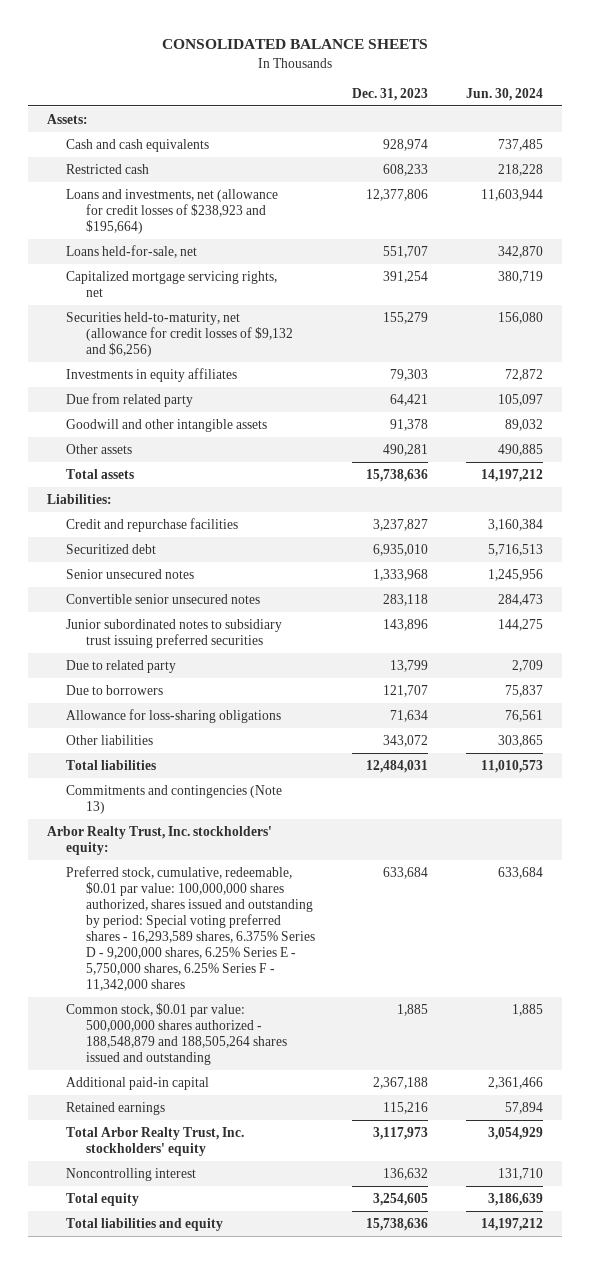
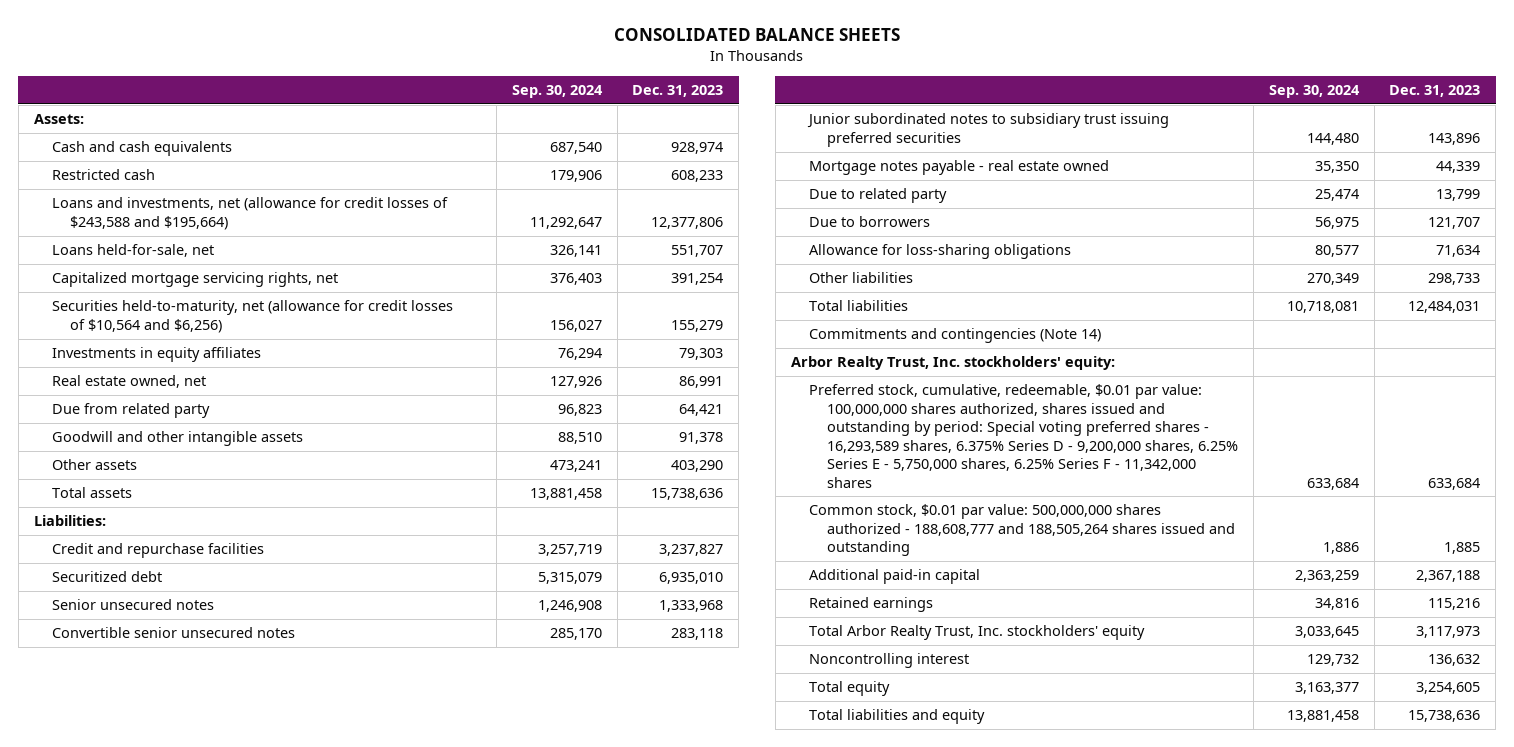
[465,87,543,101] Jun. 30, 2024 -> none
none -> [511,84,603,98] Sep. 30, 2024
[66,188,279,234] Loans and investments, net (allowance for credit losses of $238,923 and $195,664) -> [51,197,448,230] Loans and investments, net (allowance for credit losses of $243,588 and $195,664)
[66,311,293,357] Securities held-to-maturity, net (allowance for credit losses of $9,132 and $6,256) -> [51,300,453,333] Securities held-to-maturity, net (allowance for credit losses of $10,564 and $6,256)
none -> [51,375,206,389] Real estate owned, net
[383,443,429,456] 490,281 -> [671,460,724,473] 403,290
none -> [808,160,1109,176] Mortgage notes payable - real estate owned
[383,734,429,747] 343,072 -> [1428,273,1481,286] 298,733
[66,784,283,814] Commitments and contingencies (Note 13) -> [808,328,1101,344] Commitments and contingencies (Note 14)
[66,1002,287,1065] Common stock, $0.01 par value: 500,000,000 shares authorized - 188,548,879 and 188,505,264 shares issued and outstanding -> [808,504,1236,557] Common stock, $0.01 par value: 500,000,000 shares authorized - 188,608,777 and 188,505,264 shares issued and outstanding

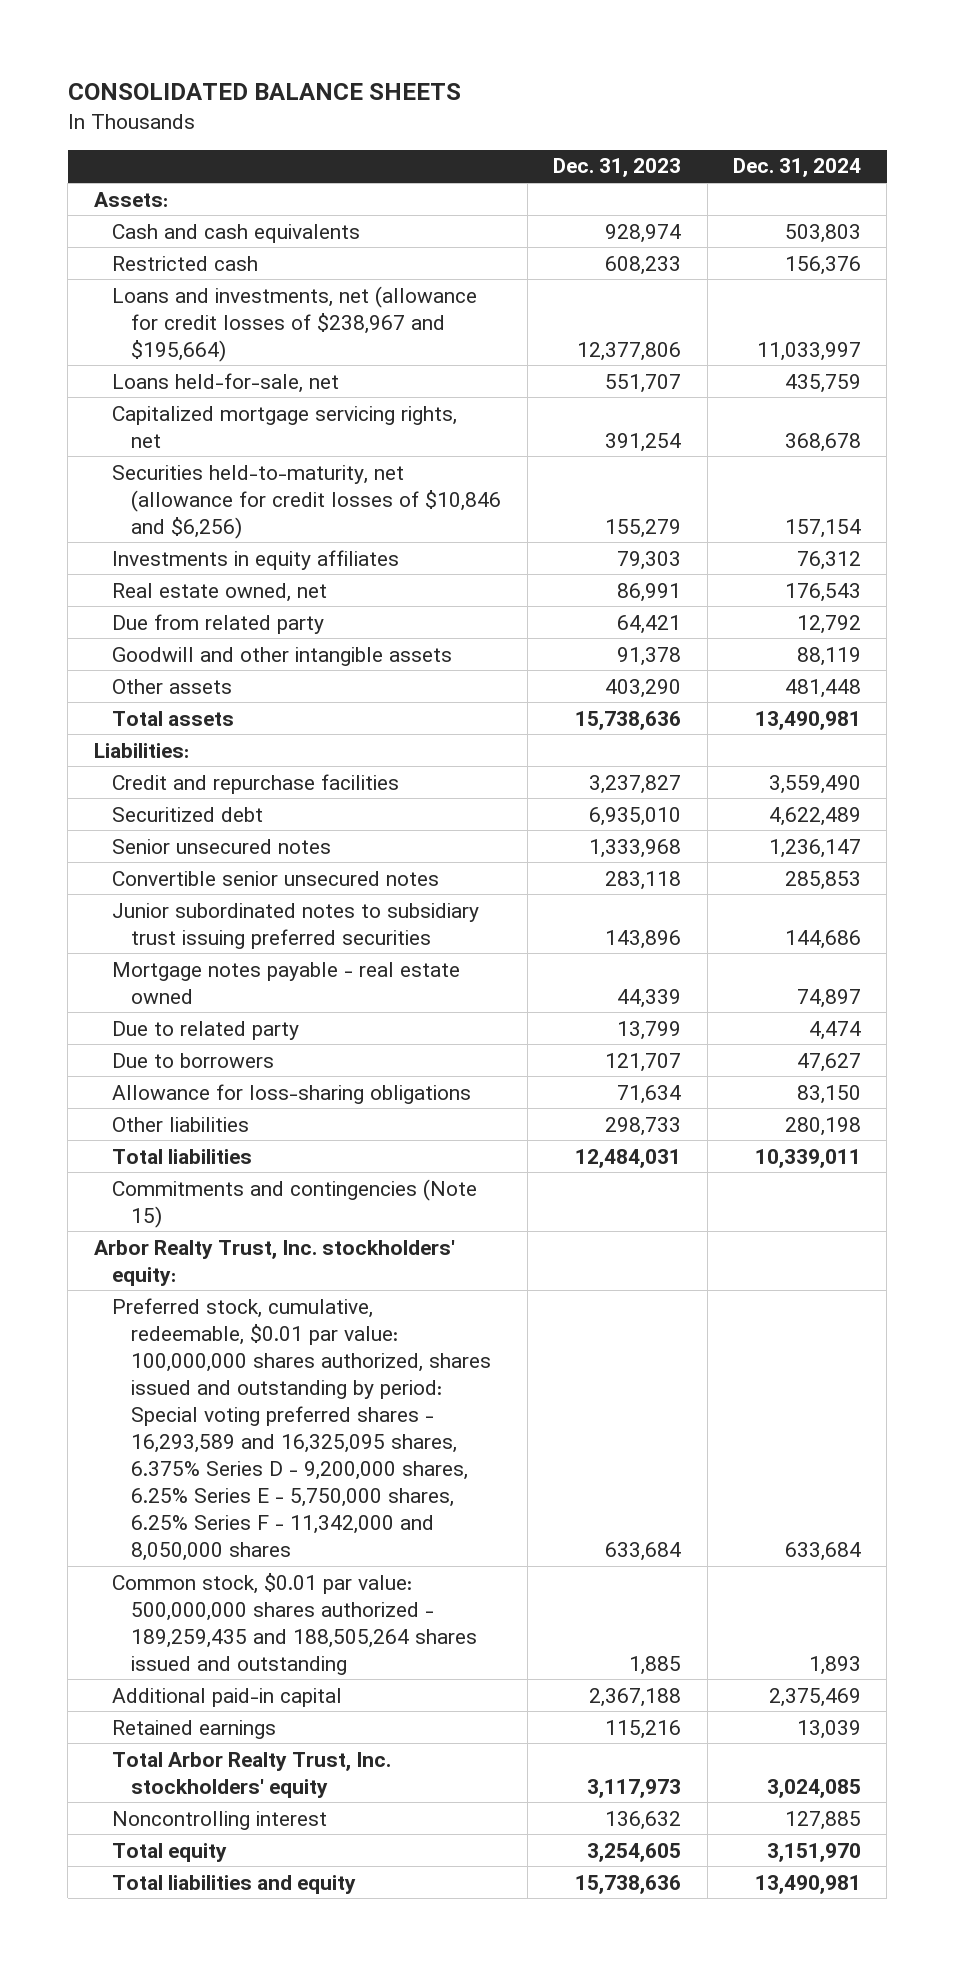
[511,84,603,98] Sep. 30, 2024 -> none
none -> [733,158,862,178] Dec. 31, 2024
[51,197,448,230] Loans and investments, net (allowance for credit losses of $243,588 and $195,664) -> [112,285,478,362] Loans and investments, net (allowance for credit losses of $238,967 and $195,664)
[51,300,453,333] Securities held-to-maturity, net (allowance for credit losses of $10,564 and $6,256) -> [112,464,502,539] Securities held-to-maturity, net (allowance for credit losses of $10,846 and $6,256)
[808,328,1101,344] Commitments and contingencies (Note 14) -> [112,1178,478,1228] Commitments and contingencies (Note 15)
[808,384,1239,488] Preferred stock, cumulative, redeemable, $0.01 par value: 100,000,000 shares authorized, shares issued and outstanding by period: Special voting preferred shares - 16,293,589 shares, 6.375% Series D - 9,200,000 shares, 6.25% Series E - 5,750,000 shares, 6.25% Series F - 11,342,000 shares -> [112,1297,492,1562] Preferred stock, cumulative, redeemable, $0.01 par value: 100,000,000 shares authorized, shares issued and outstanding by period: Special voting preferred shares - 16,293,589 and 16,325,095 shares, 6.375% Series D - 9,200,000 shares, 6.25% Series E - 5,750,000 shares, 6.25% Series F - 11,342,000 and 8,050,000 shares
[808,504,1236,557] Common stock, $0.01 par value: 500,000,000 shares authorized - 188,608,777 and 188,505,264 shares issued and outstanding -> [112,1572,478,1675] Common stock, $0.01 par value: 500,000,000 shares authorized - 189,259,435 and 188,505,264 shares issued and outstanding

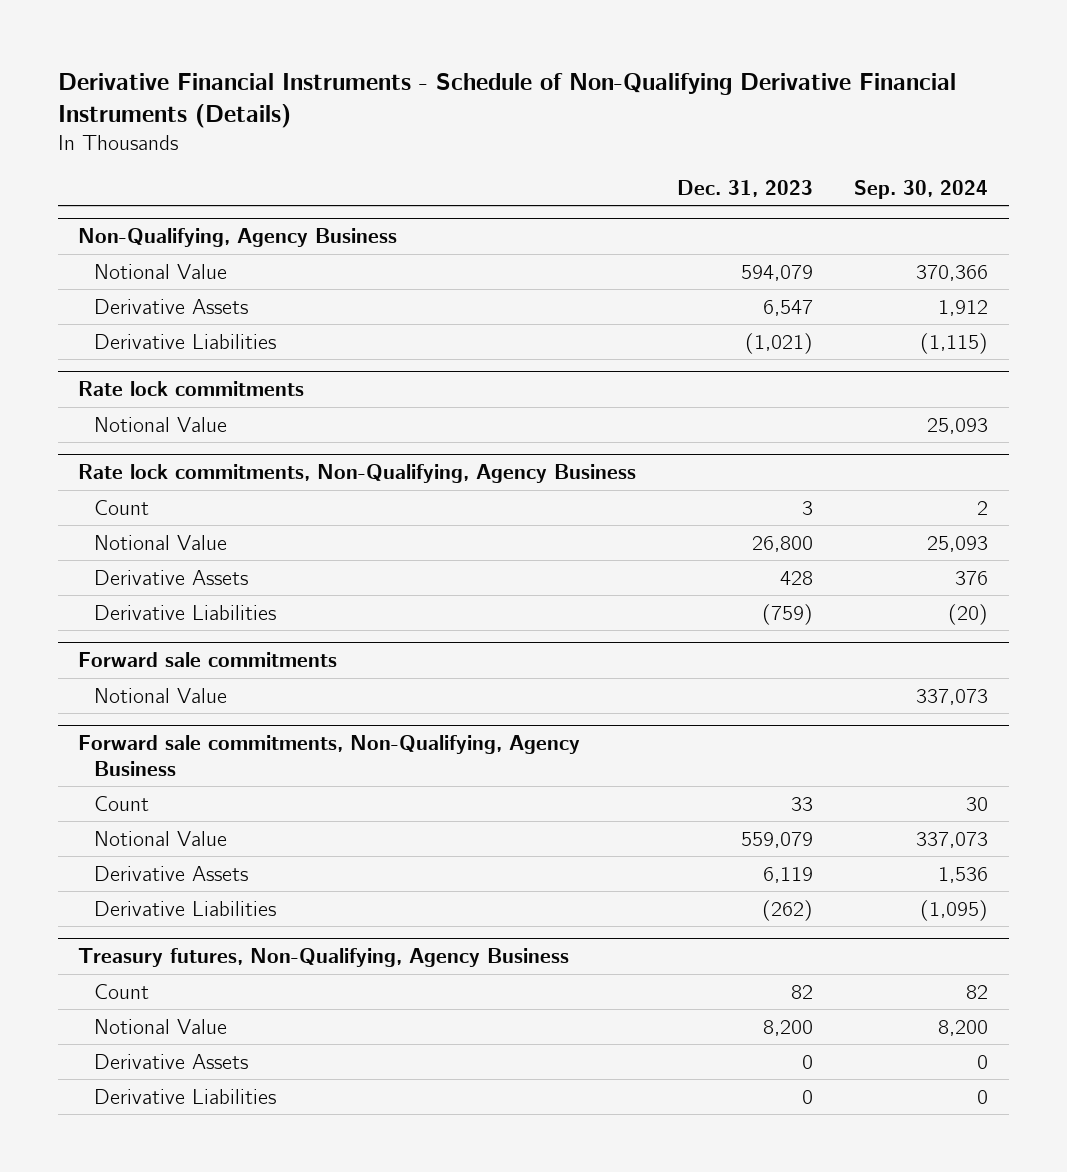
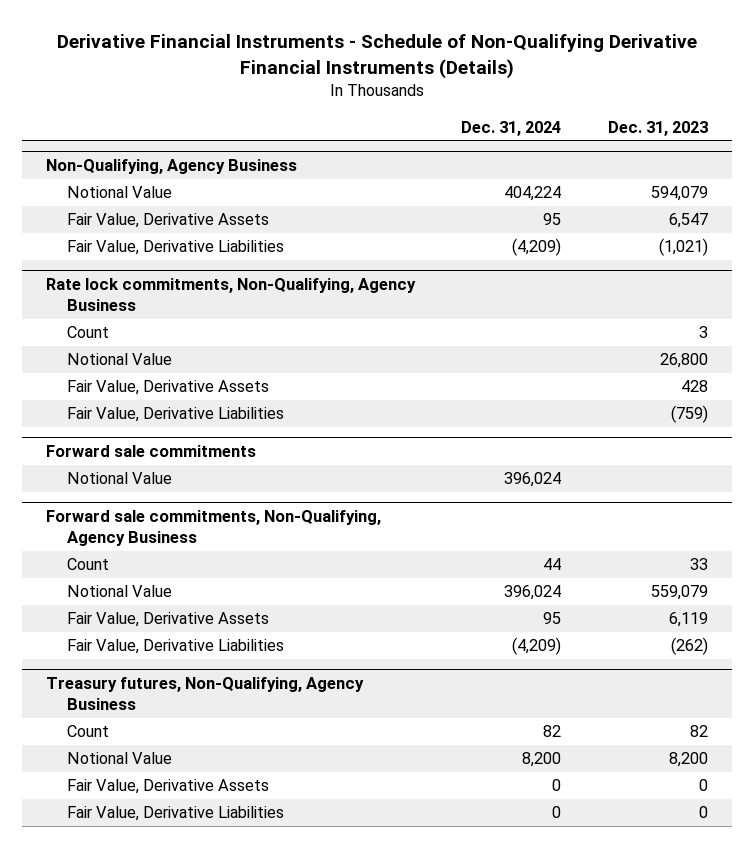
[854,179,989,199] Sep. 30, 2024 -> none
none -> [461,120,562,136] Dec. 31, 2024
[78,381,305,397] Rate lock commitments -> none
[94,416,228,432] Notional Value -> none
[94,298,249,314] Derivative Assets -> [66,213,269,229] Fair Value, Derivative Assets
[94,333,277,349] Derivative Liabilities -> [66,240,284,256] Fair Value, Derivative Liabilities
[94,569,249,585] Derivative Assets -> [66,380,269,396] Fair Value, Derivative Assets
[94,604,277,620] Derivative Liabilities -> [66,407,284,423] Fair Value, Derivative Liabilities
[94,865,249,881] Derivative Assets -> [66,612,269,628] Fair Value, Derivative Assets
[94,900,277,916] Derivative Liabilities -> [66,639,284,655] Fair Value, Derivative Liabilities
[94,1053,249,1069] Derivative Assets -> [66,779,269,795] Fair Value, Derivative Assets
[94,1088,277,1104] Derivative Liabilities -> [66,806,284,822] Fair Value, Derivative Liabilities

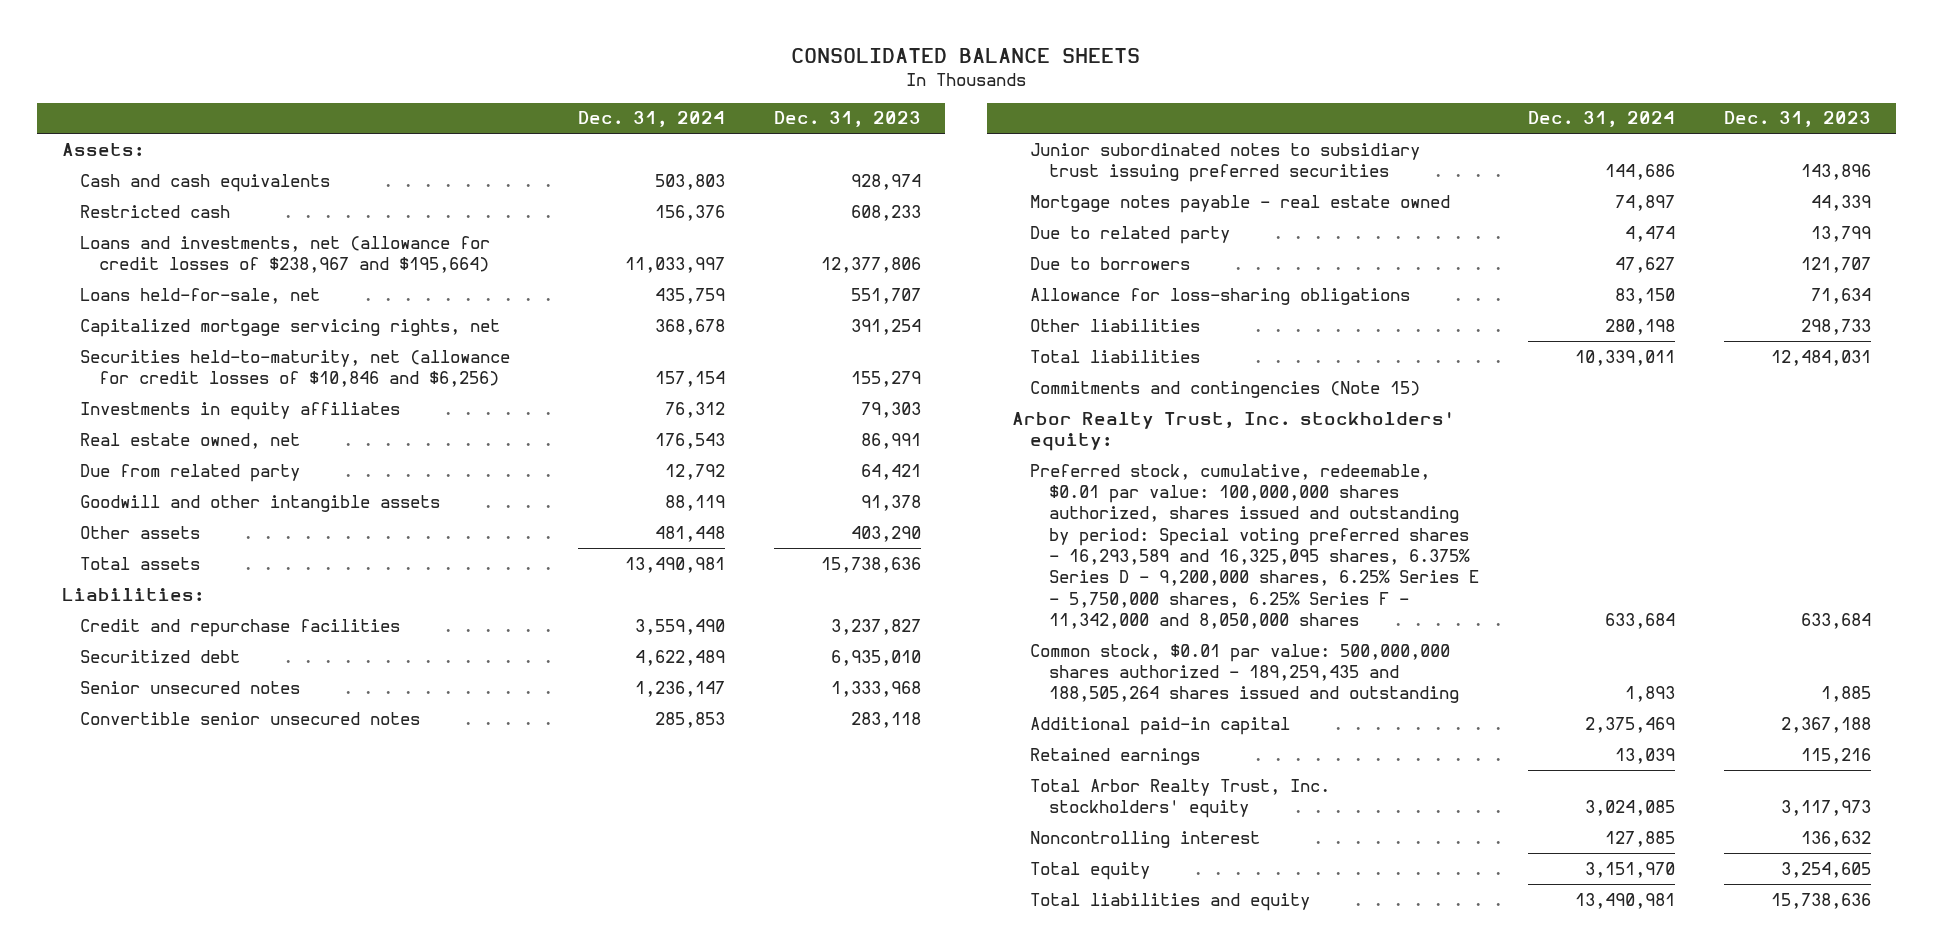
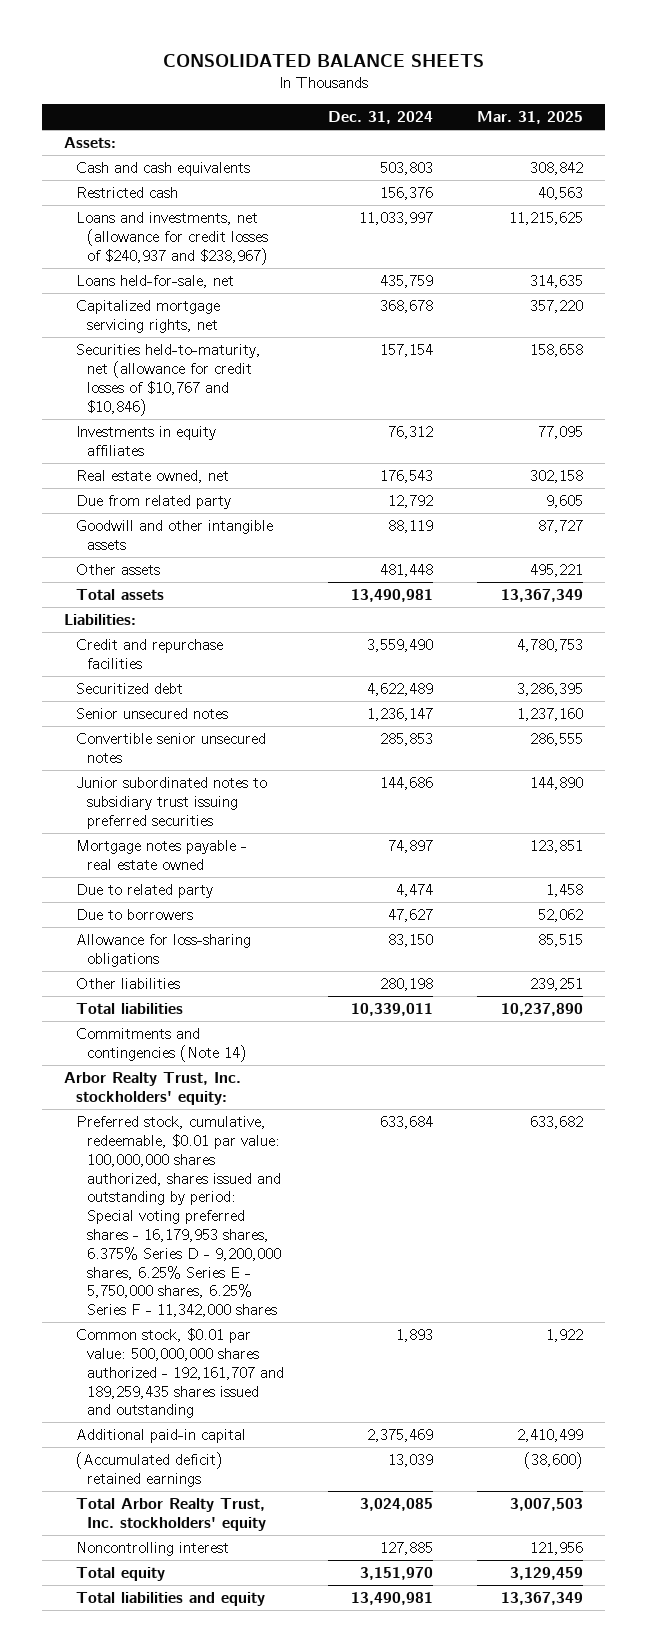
[773,111,921,128] Dec. 31, 2023 -> none
none -> [476,111,583,125] Mar. 31, 2025
[80,235,491,274] Loans and investments, net (allowance for credit losses of $238,967 and $195,664) -> [75,212,268,265] Loans and investments, net (allowance for credit losses of $240,937 and $238,967)
[80,349,511,388] Securities held-to-maturity, net (allowance for credit losses of $10,846 and $6,256) -> [75,344,261,416] Securities held-to-maturity, net (allowance for credit losses of $10,767 and $10,846)
[1030,380,1421,398] Commitments and contingencies (Note 15) -> [75,1028,247,1062] Commitments and contingencies (Note 14)
[1030,463,1479,630] Preferred stock, cumulative, redeemable, $0.01 par value: 100,000,000 shares authorized, shares issued and outstanding by period: Special voting preferred shares - 16,293,589 and 16,325,095 shares, 6.375% Series D - 9,200,000 shares, 6.25% Series E - 5,750,000 shares, 6.25% Series F - 11,342,000 and 8,050,000 shares -> [75,1116,281,1318] Preferred stock, cumulative, redeemable, $0.01 par value: 100,000,000 shares authorized, shares issued and outstanding by period: Special voting preferred shares - 16,179,953 shares, 6.375% Series D - 9,200,000 shares, 6.25% Series E - 5,750,000 shares, 6.25% Series F - 11,342,000 shares
[1030,643,1459,704] Common stock, $0.01 par value: 500,000,000 shares authorized - 189,259,435 and 188,505,264 shares issued and outstanding -> [75,1328,284,1419] Common stock, $0.01 par value: 500,000,000 shares authorized - 192,161,707 and 189,259,435 shares issued and outstanding
[1030,747,1201,765] Retained earnings -> [75,1452,223,1487] (Accumulated deficit) retained earnings

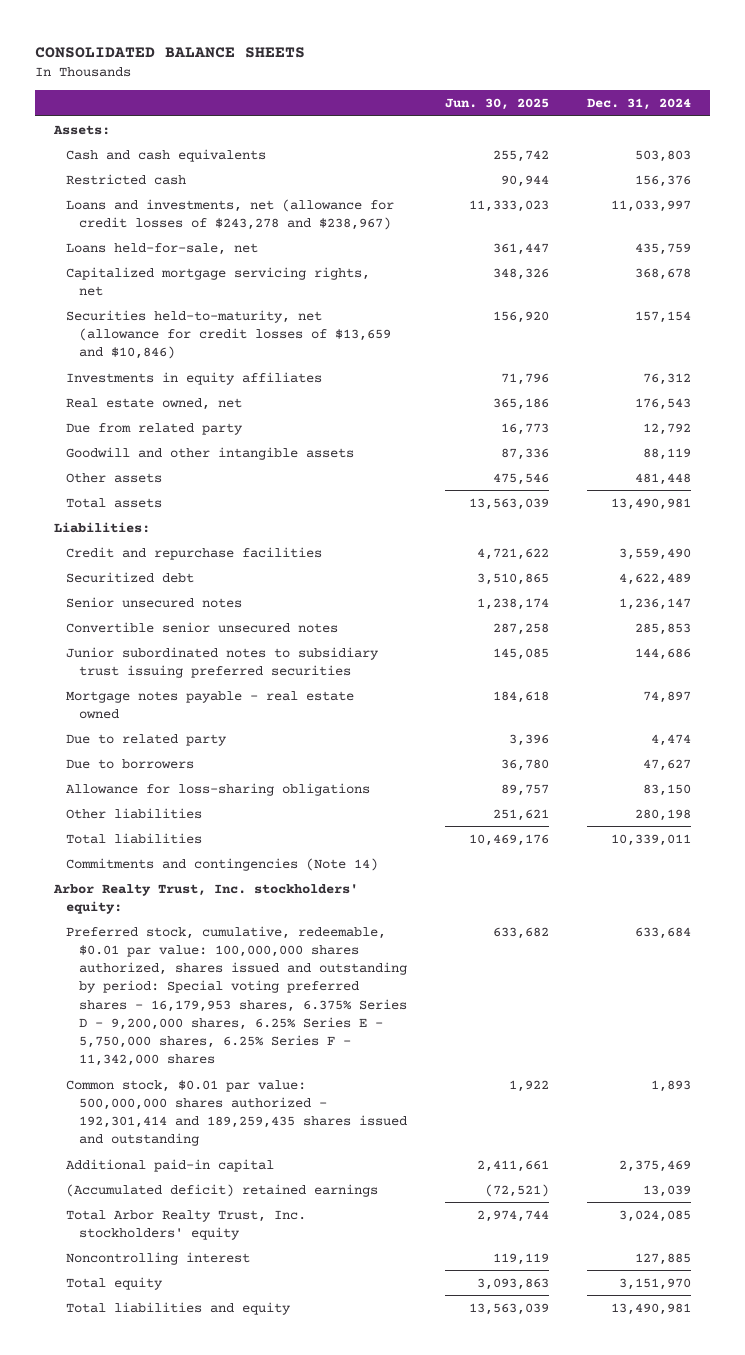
[476,111,583,125] Mar. 31, 2025 -> none
none -> [445,98,550,111] Jun. 30, 2025
[75,212,268,265] Loans and investments, net (allowance for credit losses of $240,937 and $238,967) -> [66,198,395,230] Loans and investments, net (allowance for credit losses of $243,278 and $238,967)
[75,344,261,416] Securities held-to-maturity, net (allowance for credit losses of $10,767 and $10,846) -> [66,309,391,360] Securities held-to-maturity, net (allowance for credit losses of $13,659 and $10,846)
[75,1328,284,1419] Common stock, $0.01 par value: 500,000,000 shares authorized - 192,161,707 and 189,259,435 shares issued and outstanding -> [66,1079,407,1147] Common stock, $0.01 par value: 500,000,000 shares authorized - 192,301,414 and 189,259,435 shares issued and outstanding

